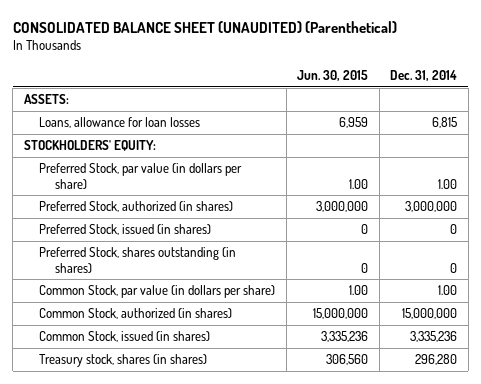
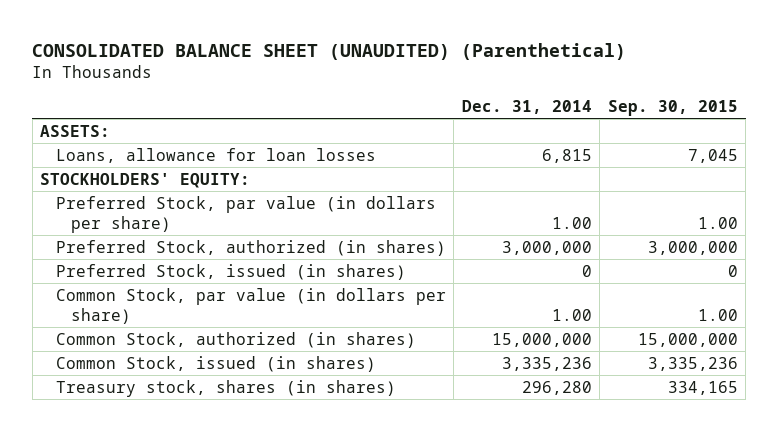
[297,69,369,81] Jun. 30, 2015 -> none
none -> [607,99,738,116] Sep. 30, 2015
[39,247,237,273] Preferred Stock, shares outstanding (in shares) -> none

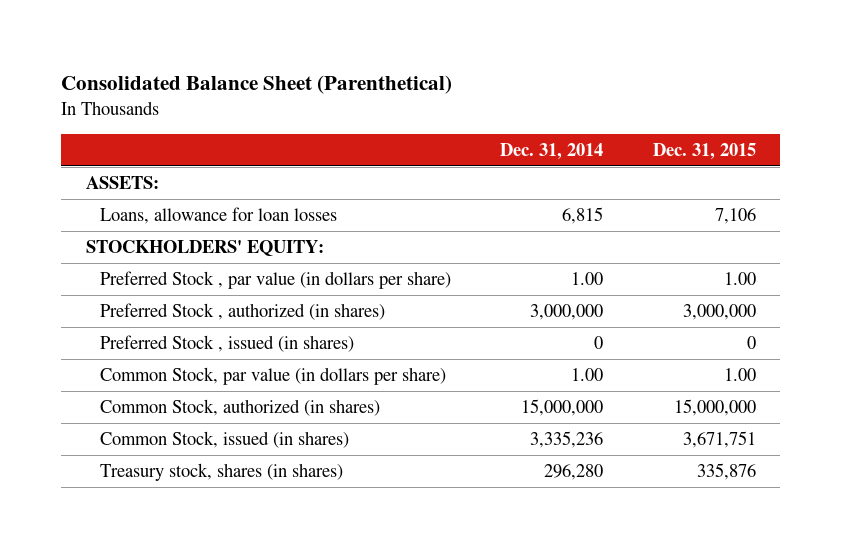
[32,42,627,60] CONSOLIDATED BALANCE SHEET (UNAUDITED) (Parenthetical) -> [61,75,453,95] Consolidated Balance Sheet (Parenthetical)
[607,99,738,116] Sep. 30, 2015 -> none
none -> [652,142,756,160] Dec. 31, 2015
[55,195,436,233] Preferred Stock, par value (in dollars per share) -> [99,271,451,290] Preferred Stock , par value (in dollars per share)
[55,239,446,256] Preferred Stock, authorized (in shares) -> [99,303,385,321] Preferred Stock , authorized (in shares)
[55,263,406,280] Preferred Stock, issued (in shares) -> [99,335,354,353] Preferred Stock , issued (in shares)

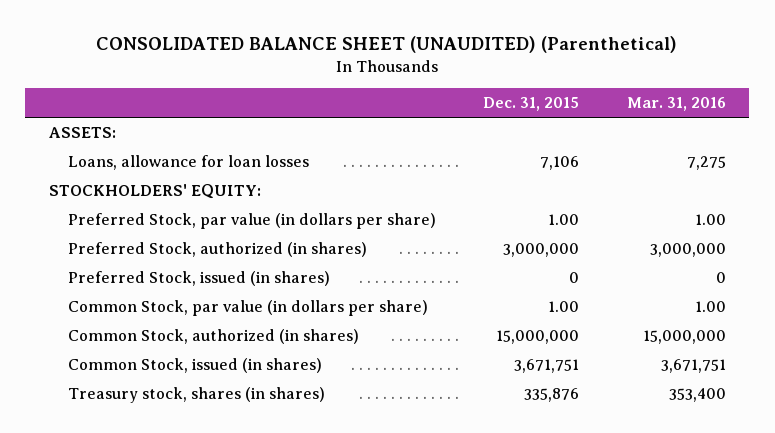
[61,75,453,95] Consolidated Balance Sheet (Parenthetical) -> [96,36,678,54] CONSOLIDATED BALANCE SHEET (UNAUDITED) (Parenthetical)
[500,142,604,160] Dec. 31, 2014 -> none
none -> [626,97,726,112] Mar. 31, 2016
[99,271,451,290] Preferred Stock , par value (in dollars per share) -> [67,213,436,230] Preferred Stock, par value (in dollars per share)
[99,303,385,321] Preferred Stock , authorized (in shares) -> [67,242,367,258] Preferred Stock, authorized (in shares)
[99,335,354,353] Preferred Stock , issued (in shares) -> [67,271,330,287] Preferred Stock, issued (in shares)

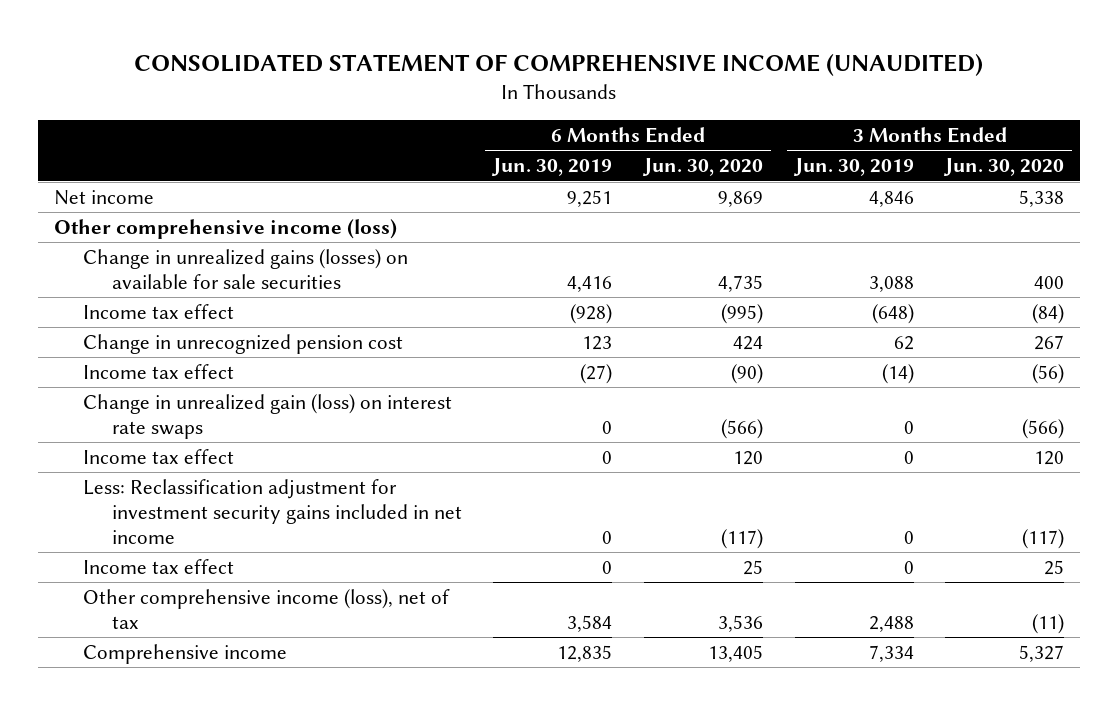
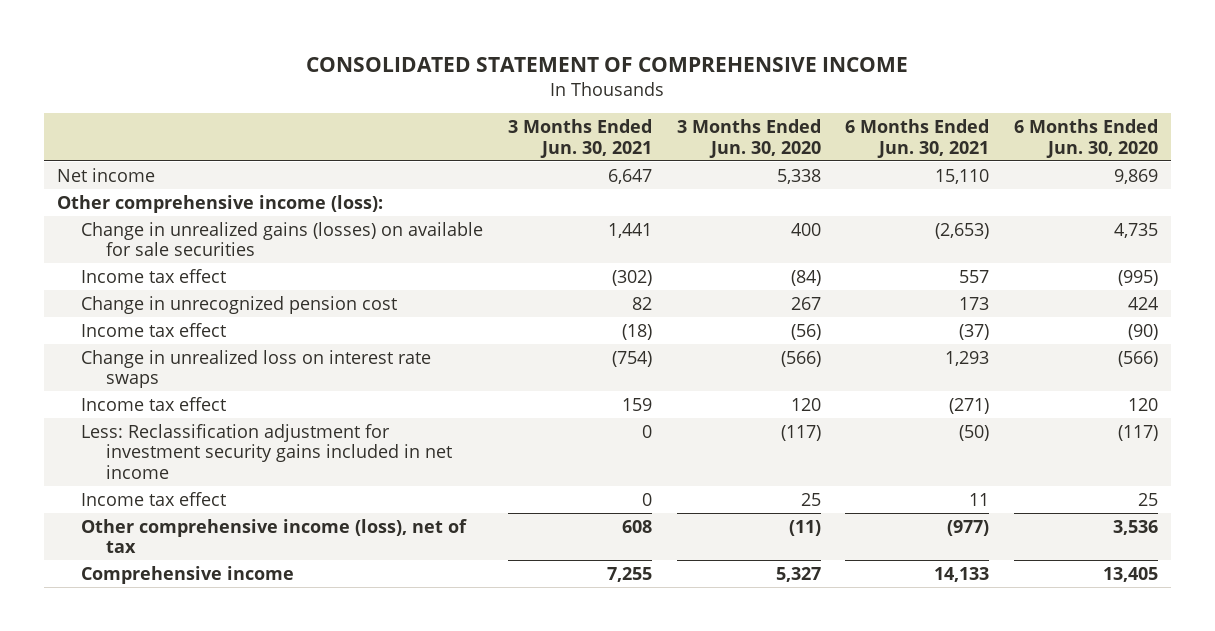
[134,53,984,76] CONSOLIDATED STATEMENT OF COMPREHENSIVE INCOME (UNAUDITED) -> [306,56,909,72] CONSOLIDATED STATEMENT OF COMPREHENSIVE INCOME
[491,158,613,177] Jun. 30, 2019 -> none
[792,158,914,177] Jun. 30, 2019 -> none
none -> [507,119,652,158] 3 Months Ended Jun. 30, 2021
none -> [845,119,990,158] 6 Months Ended Jun. 30, 2021
[54,218,398,239] Other comprehensive income (loss) -> [56,194,383,213] Other comprehensive income (loss):
[82,393,452,439] Change in unrealized gain (loss) on interest rate swaps -> [81,349,432,389] Change in unrealized loss on interest rate swaps

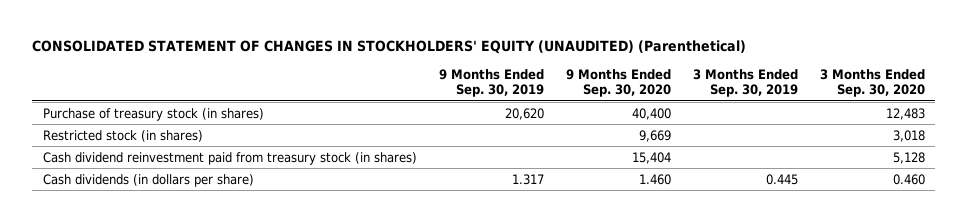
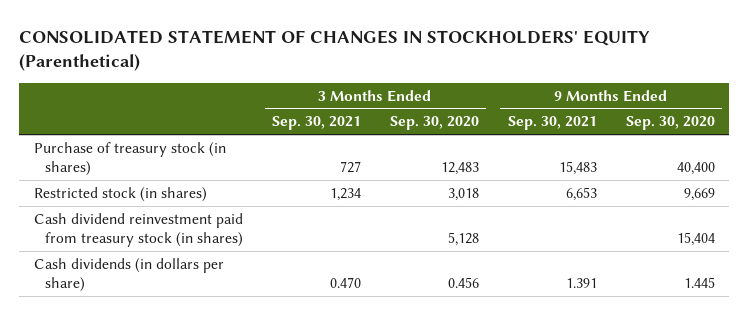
[31,39,746,54] CONSOLIDATED STATEMENT OF CHANGES IN STOCKHOLDERS' EQUITY (UNAUDITED) (Parenthetical) -> [19,30,651,72] CONSOLIDATED STATEMENT OF CHANGES IN STOCKHOLDERS' EQUITY (Parenthetical)
[438,68,544,98] 9 Months Ended Sep. 30, 2019 -> none
[692,68,798,98] 3 Months Ended Sep. 30, 2019 -> none
none -> [271,116,361,131] Sep. 30, 2021
none -> [507,116,597,131] Sep. 30, 2021
[638,173,671,185] 1.460 -> [683,276,715,288] 1.445
[892,173,925,185] 0.460 -> [447,276,479,288] 0.456

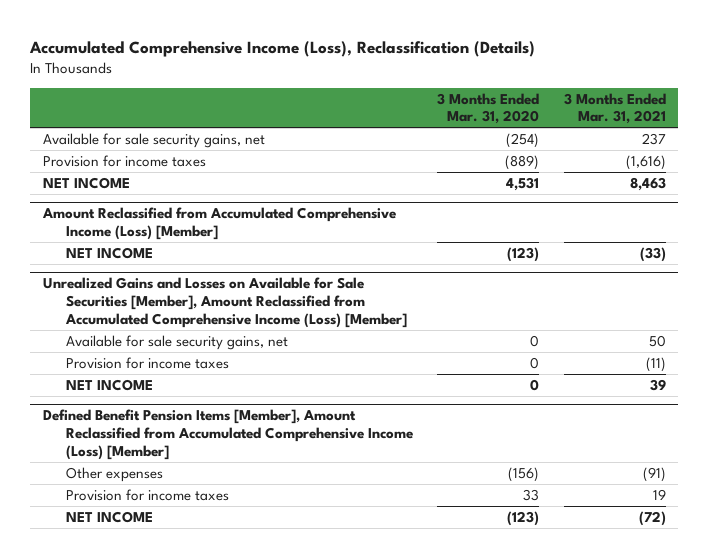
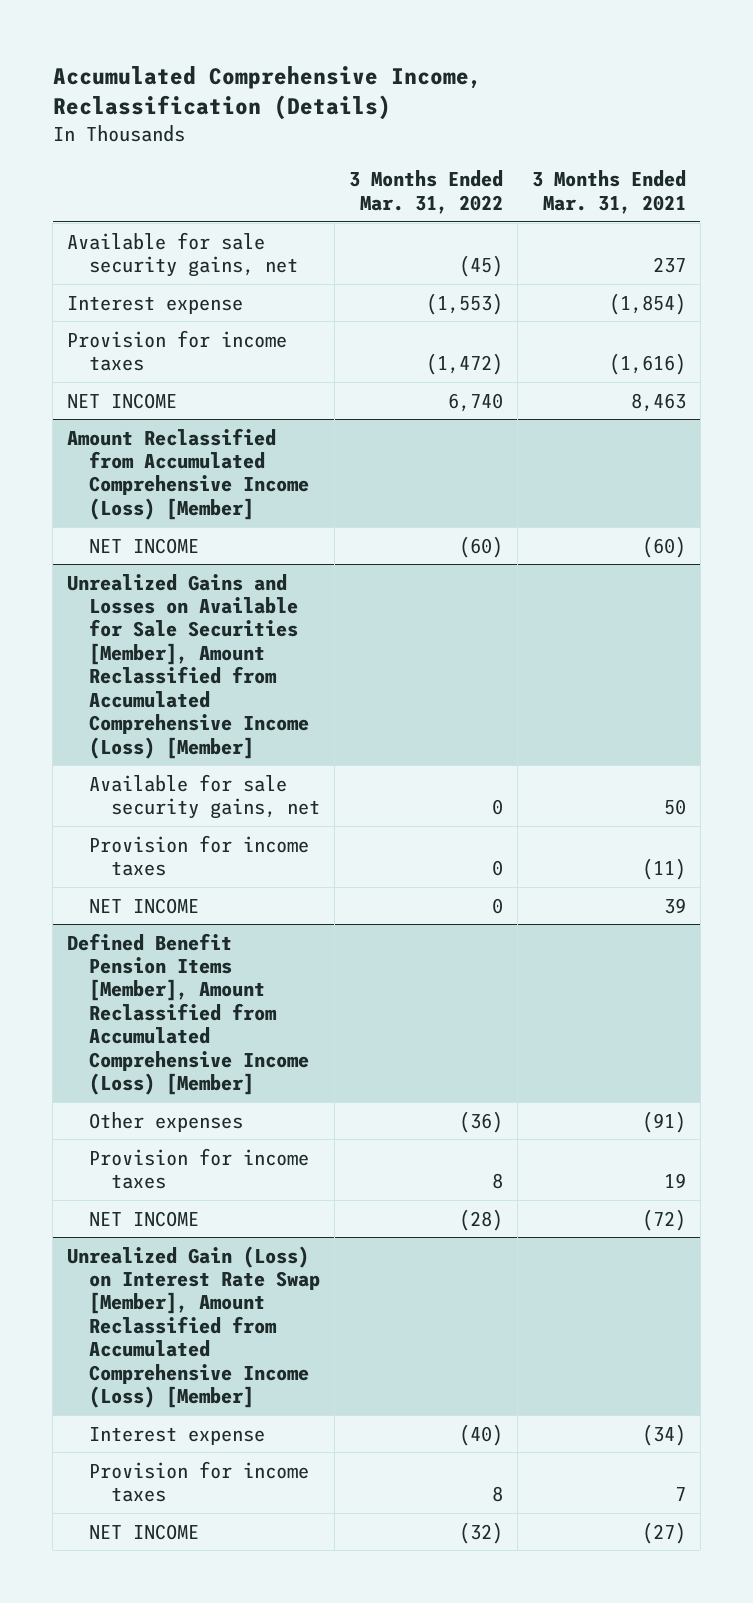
[29,41,536,58] Accumulated Comprehensive Income (Loss), Reclassification (Details) -> [52,65,482,121] Accumulated Comprehensive Income, Reclassification (Details)
[437,92,540,125] 3 Months Ended Mar. 31, 2020 -> none
none -> [349,170,504,214] 3 Months Ended Mar. 31, 2022
none -> [67,295,244,314] Interest expense
[639,246,666,262] (33) -> [641,535,686,558] (60)
none -> [67,1245,321,1409] Unrealized Gain (Loss) on Interest Rate Swap [Member], Amount Reclassified from Accumulated Comprehensive Income (Loss) [Member]
none -> [89,1426,266,1445] Interest expense
none -> [89,1460,310,1503] Provision for income taxes
none -> [89,1523,200,1540] NET INCOME

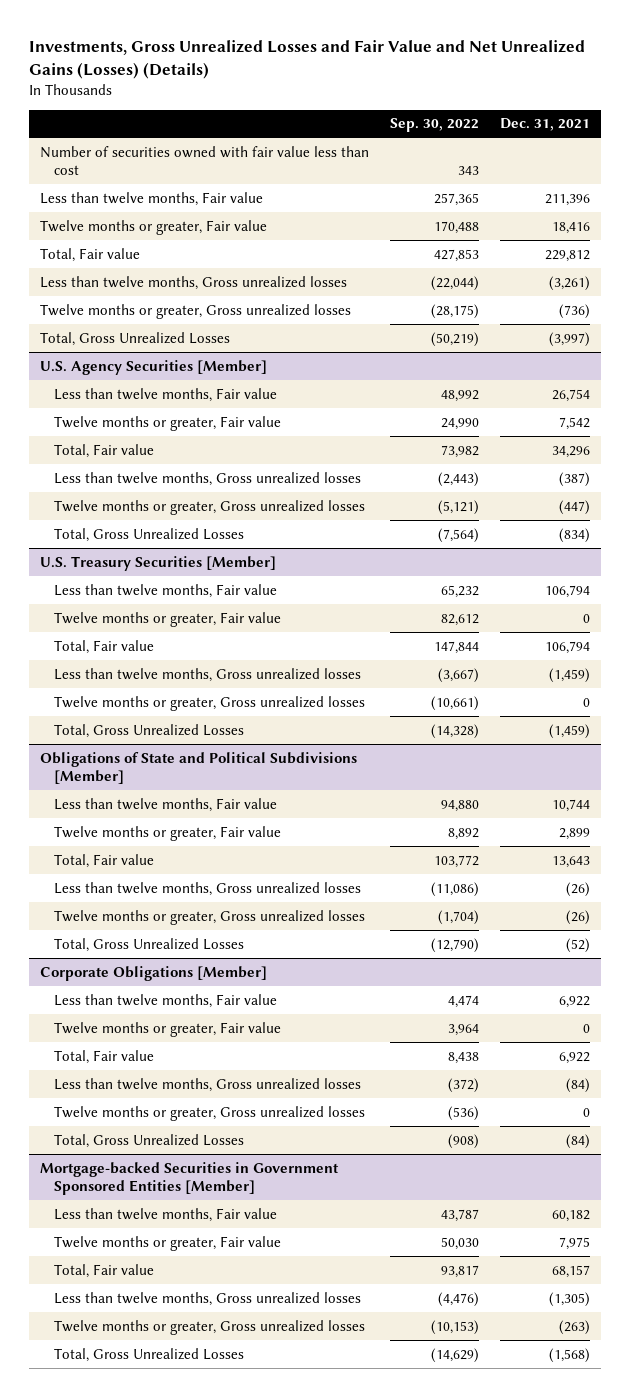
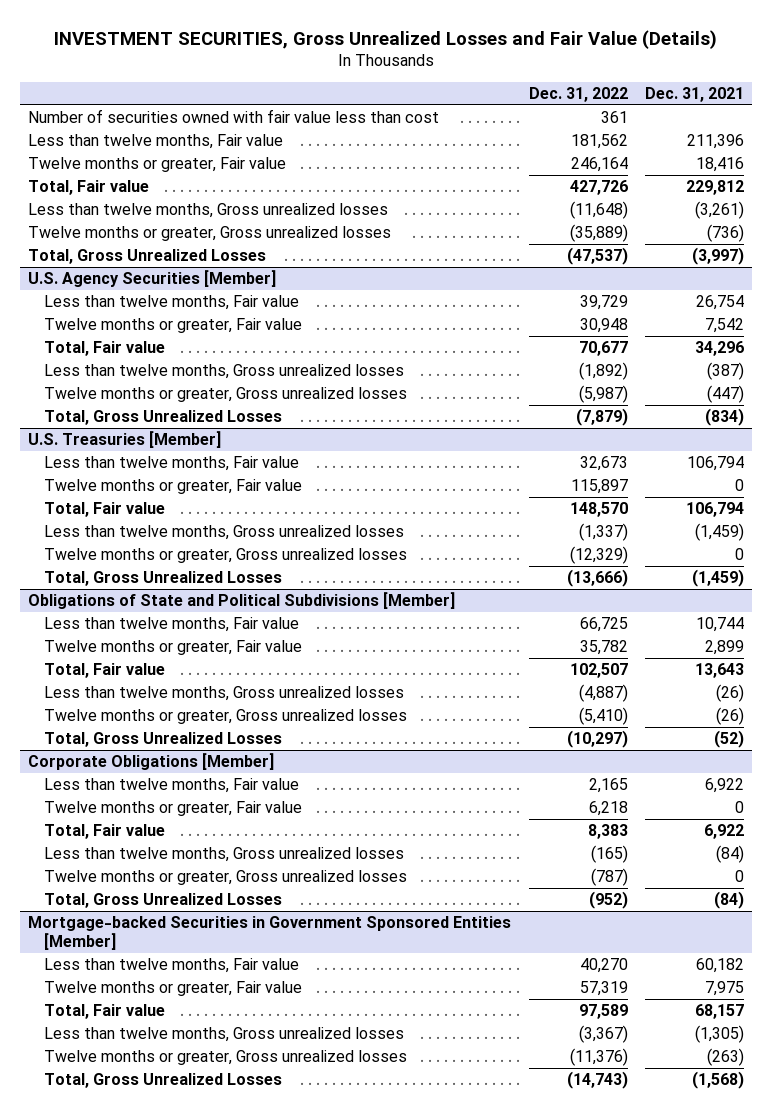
[29,40,586,80] Investments, Gross Unrealized Losses and Fair Value and Net Unrealized Gains (Losses) (Details) -> [54,29,718,49] INVESTMENT SECURITIES, Gross Unrealized Losses and Fair Value (Details)
[389,118,479,133] Sep. 30, 2022 -> none
none -> [528,86,628,102] Dec. 31, 2022
[39,555,276,571] U.S. Treasury Securities [Member] -> [28,431,222,449] U.S. Treasuries [Member]

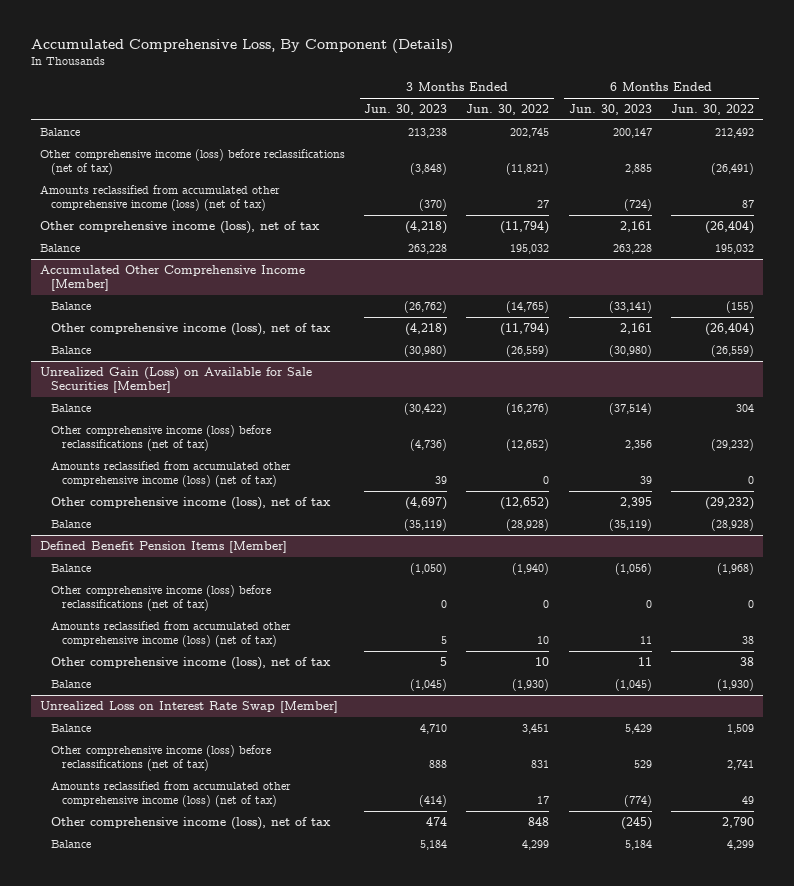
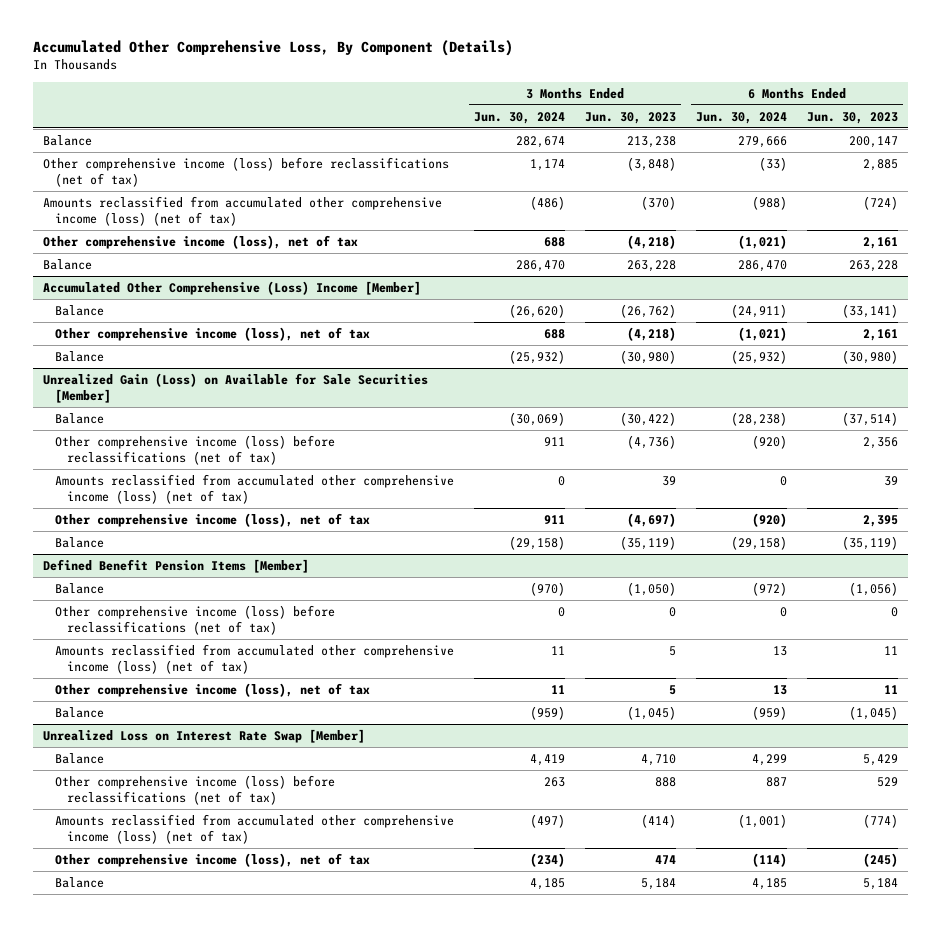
[30,38,453,54] Accumulated Comprehensive Loss, By Component (Details) -> [32,40,513,57] Accumulated Other Comprehensive Loss, By Component (Details)
[466,103,550,115] Jun. 30, 2022 -> none
[670,103,754,115] Jun. 30, 2022 -> none
none -> [473,111,565,124] Jun. 30, 2024
none -> [696,111,788,124] Jun. 30, 2024
[40,264,306,292] Accumulated Other Comprehensive Income [Member] -> [42,280,421,295] Accumulated Other Comprehensive (Loss) Income [Member]

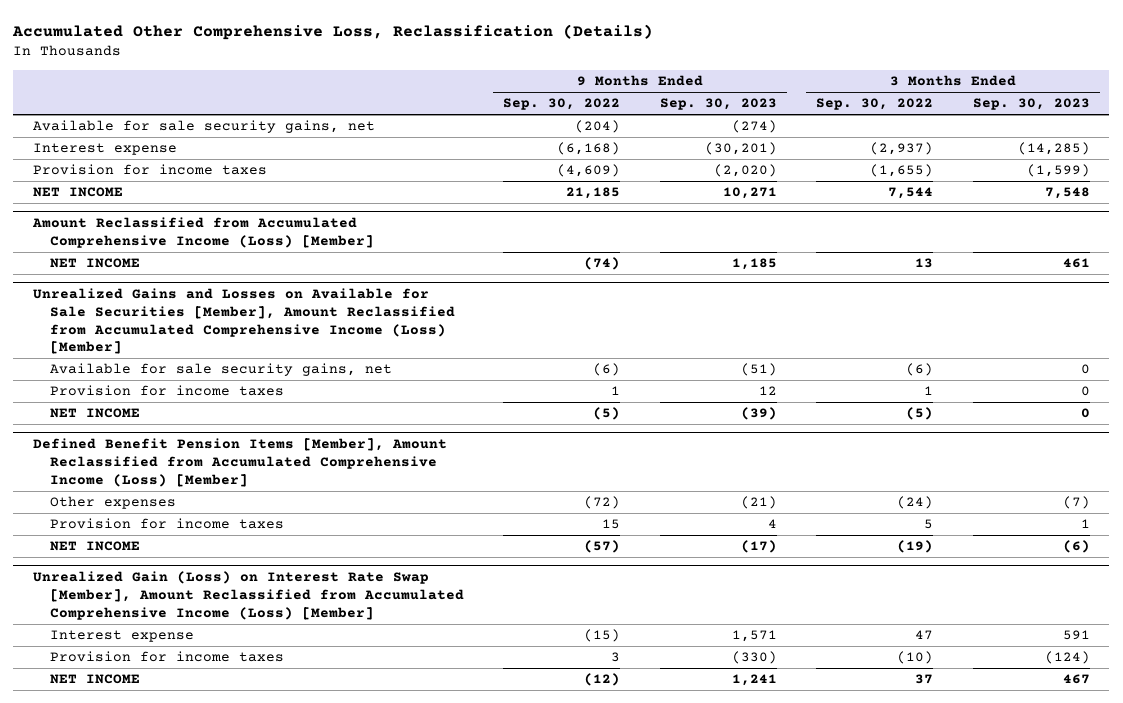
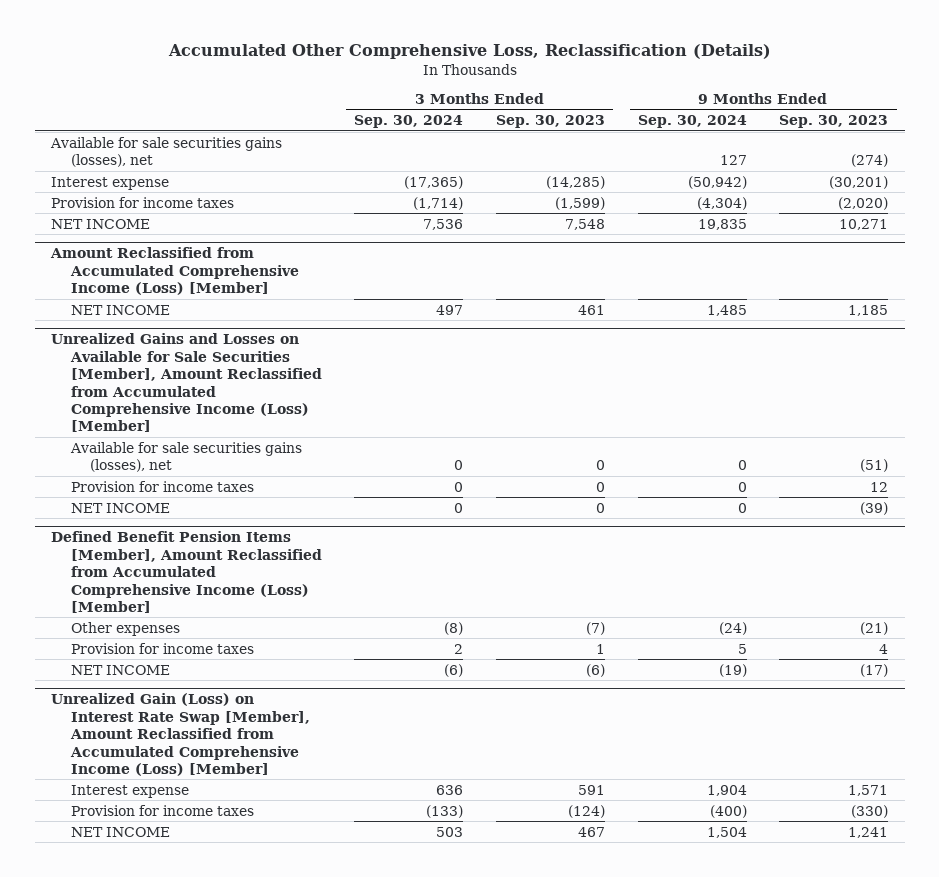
[503,98,621,111] Sep. 30, 2022 -> none
[816,98,934,111] Sep. 30, 2022 -> none
none -> [354,115,464,129] Sep. 30, 2024
none -> [637,115,747,129] Sep. 30, 2024
[32,120,375,134] Available for sale security gains, net -> [50,136,283,168] Available for sale securities gains (losses), net
[49,363,392,377] Available for sale security gains, net -> [69,441,302,473] Available for sale securities gains (losses), net

